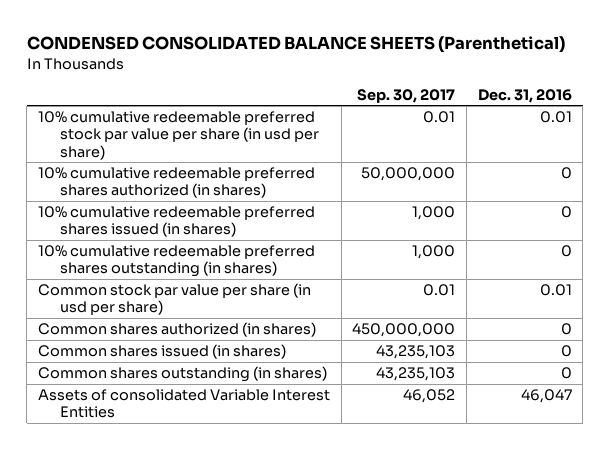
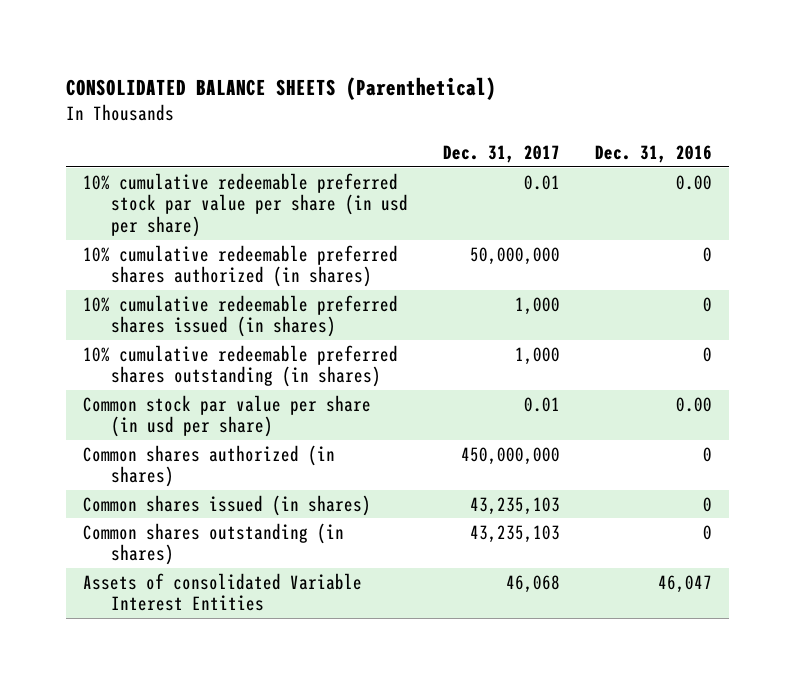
[26,36,565,54] CONDENSED CONSOLIDATED BALANCE SHEETS (Parenthetical) -> [65,76,496,100] CONSOLIDATED BALANCE SHEETS (Parenthetical)
[357,88,456,103] Sep. 30, 2017 -> none
none -> [442,145,560,164] Dec. 31, 2017
[539,111,572,124] 0.01 -> [675,174,712,190] 0.00
[539,284,572,297] 0.01 -> [675,396,712,412] 0.00

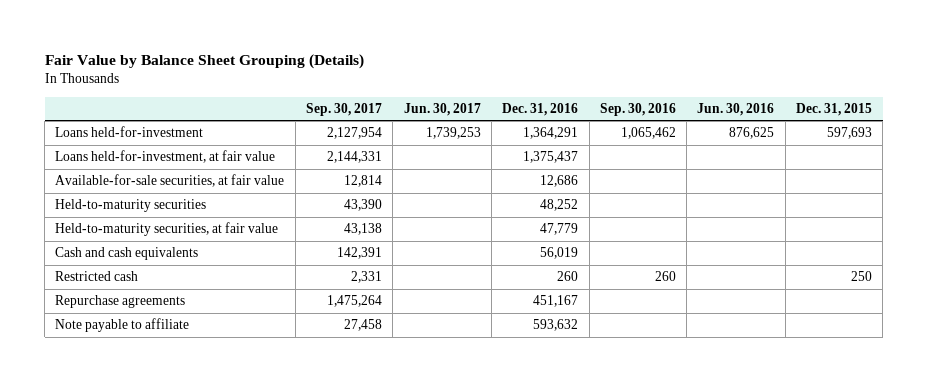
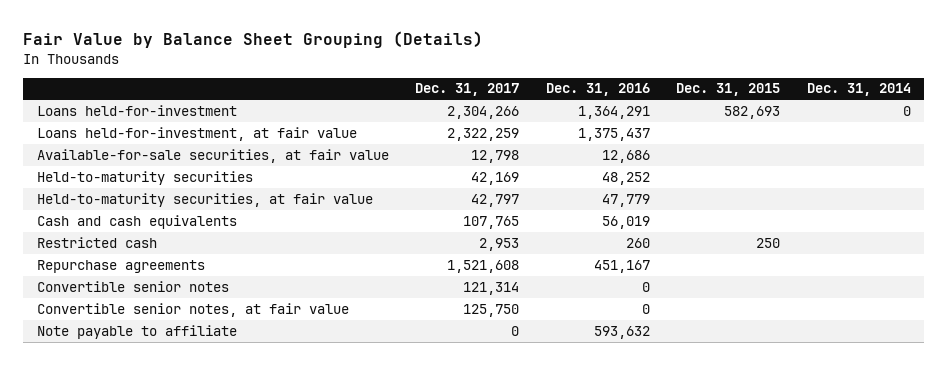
[306,102,383,116] Sep. 30, 2017 -> none
[403,102,481,116] Jun. 30, 2017 -> none
[599,102,676,116] Sep. 30, 2016 -> none
[697,102,775,116] Jun. 30, 2016 -> none
none -> [415,83,520,97] Dec. 31, 2017
none -> [806,83,911,97] Dec. 31, 2014
[827,127,873,140] 597,693 -> [724,105,781,119] 582,693
none -> [36,280,229,292] Convertible senior notes
none -> [36,302,349,317] Convertible senior notes, at fair value

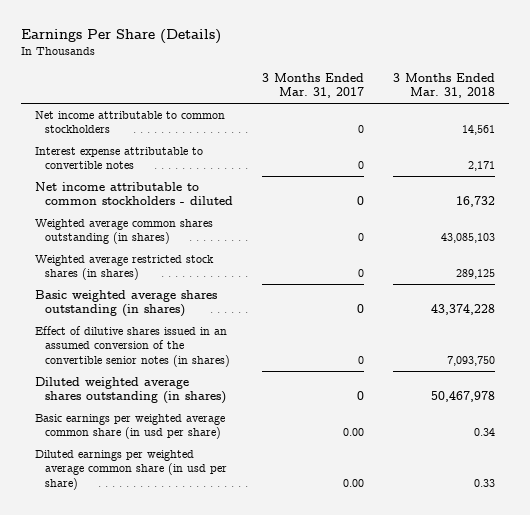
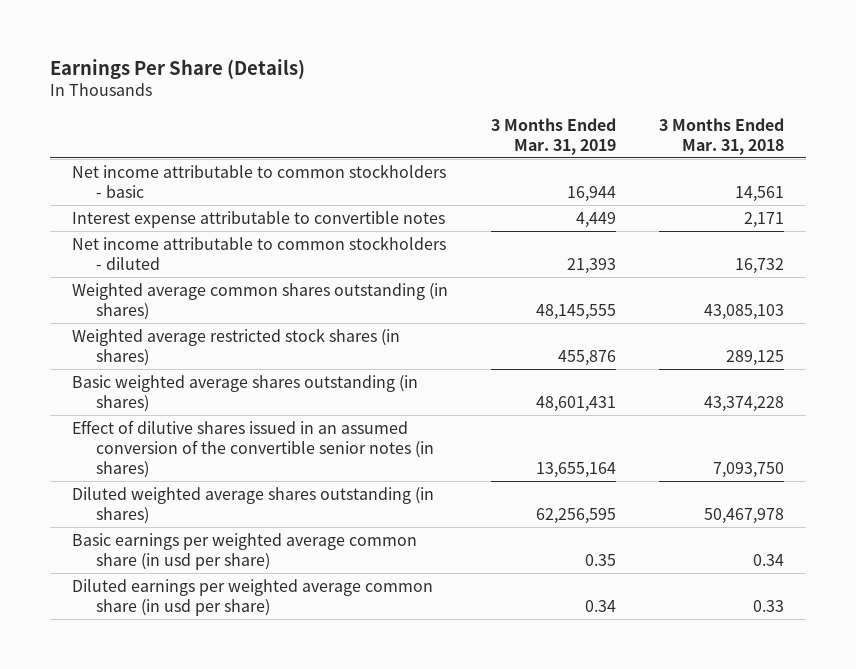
[261,72,364,99] 3 Months Ended Mar. 31, 2017 -> none
none -> [491,117,617,155] 3 Months Ended Mar. 31, 2019
[35,110,226,134] Net income attributable to common stockholders -> [71,163,446,198] Net income attributable to common stockholders - basic

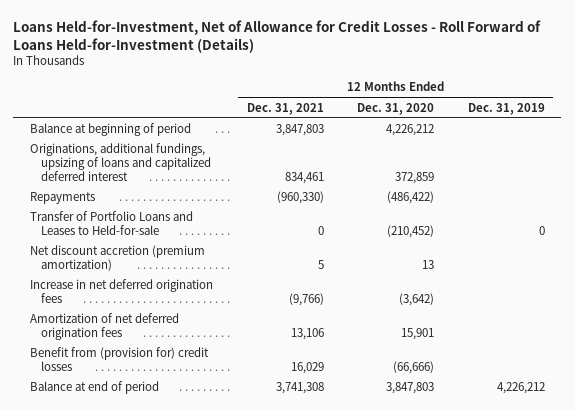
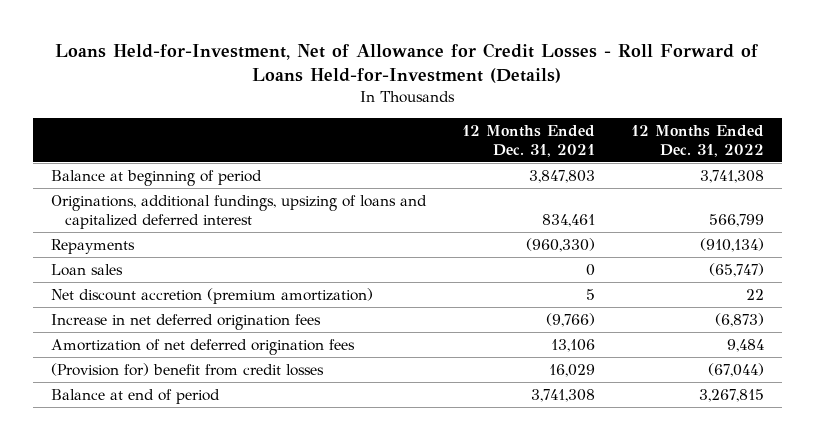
[357,102,435,115] Dec. 31, 2020 -> none
[467,102,545,115] Dec. 31, 2019 -> none
none -> [630,124,764,157] 12 Months Ended Dec. 31, 2022
[30,211,194,236] Transfer of Portfolio Loans and Leases to Held-for-sale -> none
none -> [50,263,123,276] Loan sales
[30,347,210,372] Benefit from (provision for) credit losses -> [50,362,324,376] (Provision for) benefit from credit losses

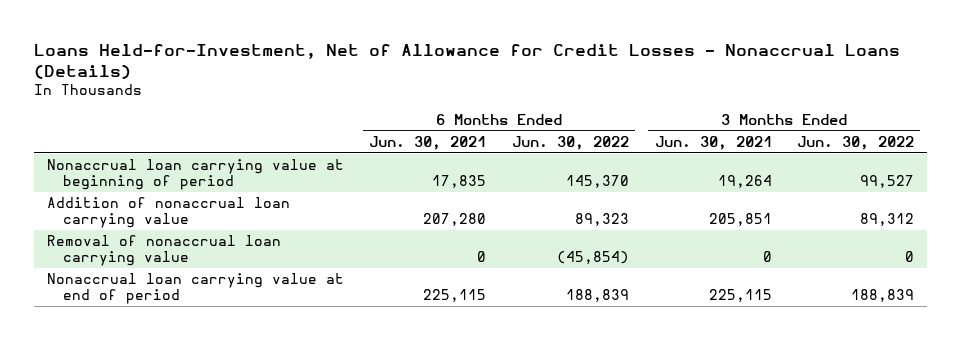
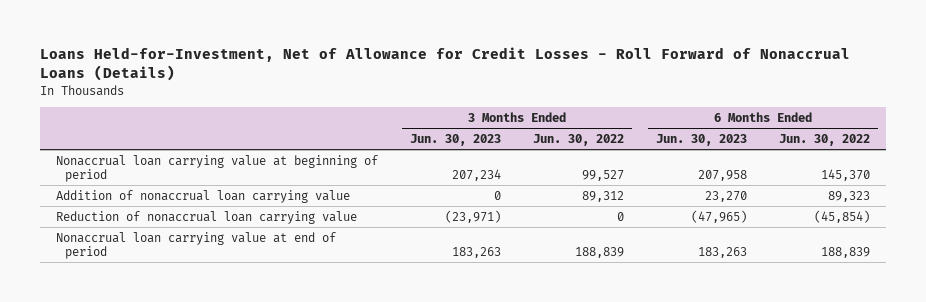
[34,43,901,79] Loans Held-for-Investment, Net of Allowance for Credit Losses - Nonaccrual Loans (Details) -> [40,47,851,82] Loans Held-for-Investment, Net of Allowance for Credit Losses - Roll Forward of Nonaccrual Loans (Details)
[369,135,487,150] Jun. 30, 2021 -> none
[654,135,772,150] Jun. 30, 2021 -> none
none -> [410,133,502,146] Jun. 30, 2023
none -> [655,133,747,146] Jun. 30, 2023
[46,235,281,267] Removal of nonaccrual loan carrying value -> [56,210,358,224] Reduction of nonaccrual loan carrying value

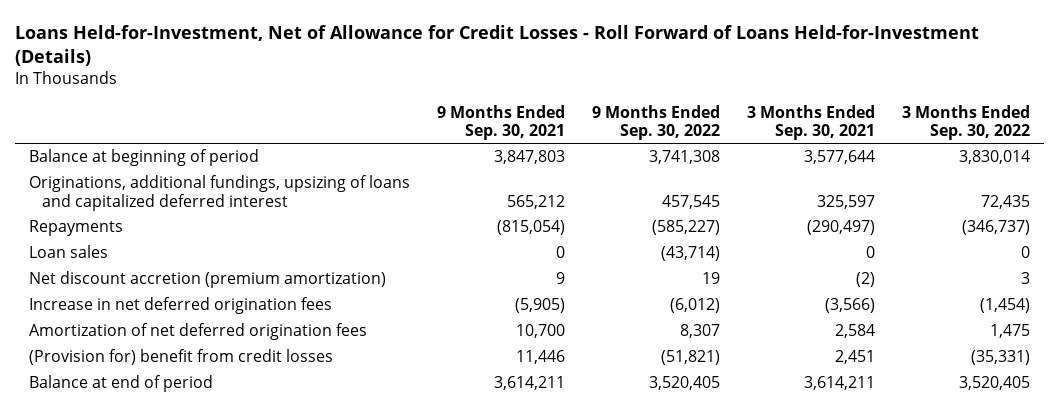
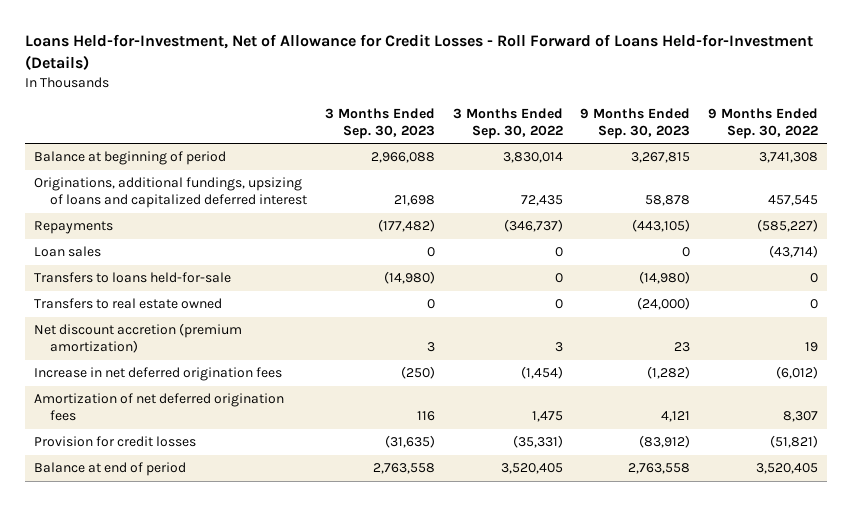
[437,104,566,140] 9 Months Ended Sep. 30, 2021 -> none
[747,104,876,140] 3 Months Ended Sep. 30, 2021 -> none
none -> [325,107,436,139] 3 Months Ended Sep. 30, 2023
none -> [580,107,691,139] 9 Months Ended Sep. 30, 2023
none -> [33,272,231,284] Transfers to loans held-for-sale
none -> [33,298,222,310] Transfers to real estate owned
[28,349,333,366] (Provision for) benefit from credit losses -> [33,436,196,448] Provision for credit losses

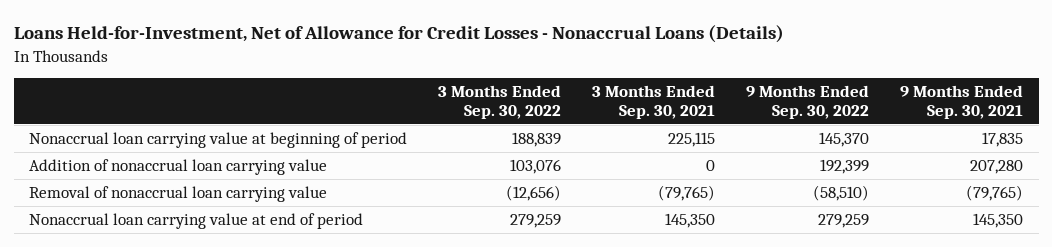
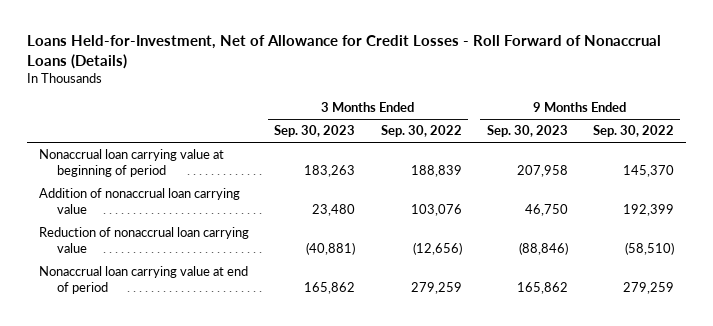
[13,25,784,44] Loans Held-for-Investment, Net of Allowance for Credit Losses - Nonaccrual Loans (Details) -> [26,35,661,69] Loans Held-for-Investment, Net of Allowance for Credit Losses - Roll Forward of Nonaccrual Loans (Details)
[592,84,716,120] 3 Months Ended Sep. 30, 2021 -> none
[900,84,1024,120] 9 Months Ended Sep. 30, 2021 -> none
none -> [274,125,356,138] Sep. 30, 2023
none -> [486,125,568,138] Sep. 30, 2023
[29,185,328,202] Removal of nonaccrual loan carrying value -> [39,227,250,253] Reduction of nonaccrual loan carrying value

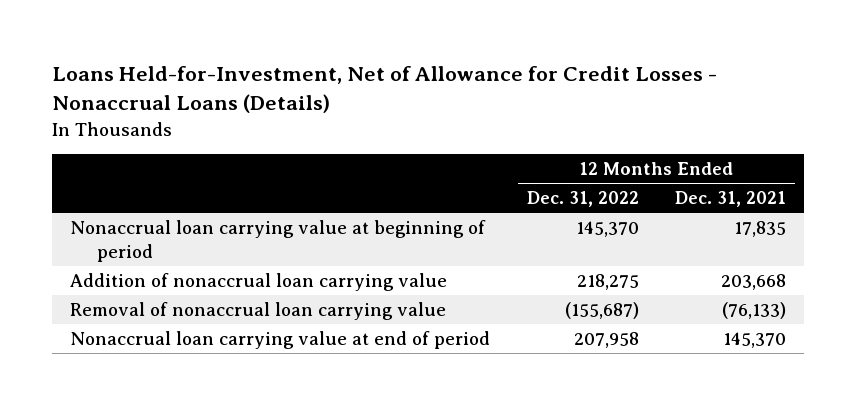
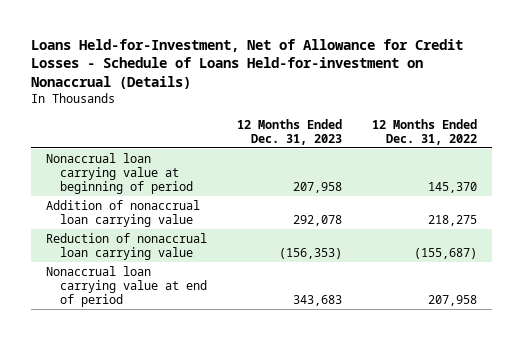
[52,66,718,114] Loans Held-for-Investment, Net of Allowance for Credit Losses - Nonaccrual Loans (Details) -> [31,38,464,89] Loans Held-for-Investment, Net of Allowance for Credit Losses - Schedule of Loans Held-for-investment on Nonaccrual (Details)
[674,191,786,208] Dec. 31, 2021 -> none
none -> [237,118,343,145] 12 Months Ended Dec. 31, 2023
[70,301,447,320] Removal of nonaccrual loan carrying value -> [45,232,207,260] Reduction of nonaccrual loan carrying value

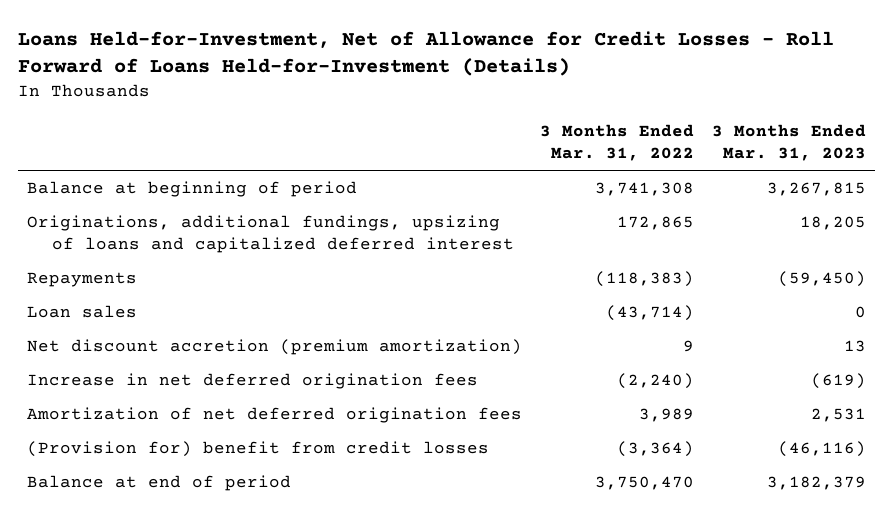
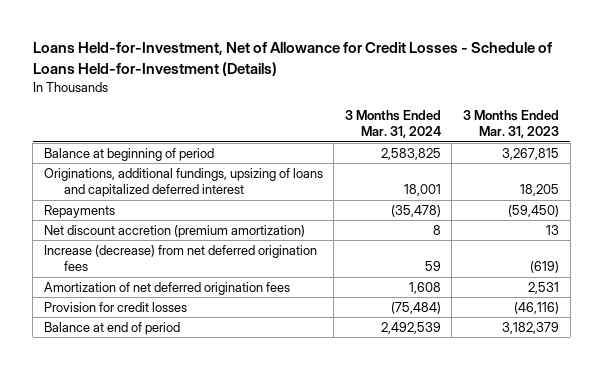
[17,30,834,77] Loans Held-for-Investment, Net of Allowance for Credit Losses - Roll Forward of Loans Held-for-Investment (Details) -> [32,42,552,76] Loans Held-for-Investment, Net of Allowance for Credit Losses - Schedule of Loans Held-for-Investment (Details)
[539,124,694,162] 3 Months Ended Mar. 31, 2022 -> none
none -> [344,109,441,139] 3 Months Ended Mar. 31, 2024
[26,305,137,319] Loan sales -> none
[26,373,478,390] Increase in net deferred origination fees -> [43,244,317,272] Increase (decrease) from net deferred origination fees
[26,441,489,458] (Provision for) benefit from credit losses -> [43,301,187,312] Provision for credit losses

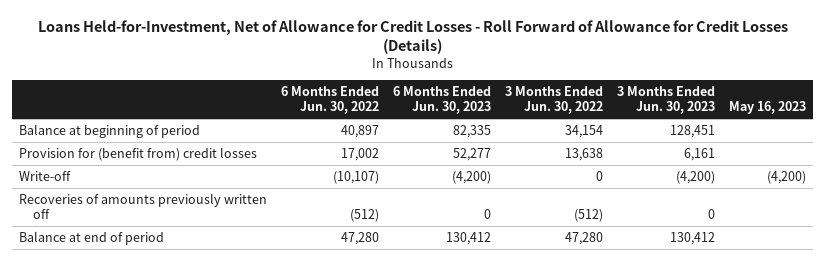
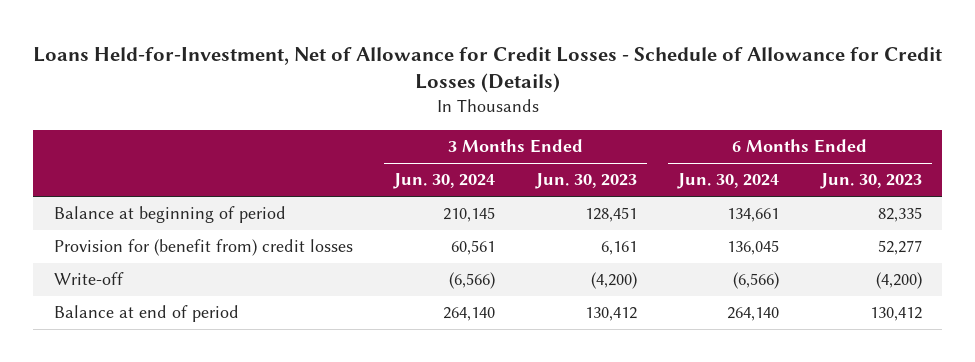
[37,19,788,54] Loans Held-for-Investment, Net of Allowance for Credit Losses - Roll Forward of Allowance for Credit Losses (Details) -> [32,46,942,94] Loans Held-for-Investment, Net of Allowance for Credit Losses - Schedule of Allowance for Credit Losses (Details)
[281,86,380,115] 6 Months Ended Jun. 30, 2022 -> none
[505,86,604,115] 3 Months Ended Jun. 30, 2022 -> none
[729,101,807,115] May 16, 2023 -> none
none -> [392,173,495,190] Jun. 30, 2024
none -> [677,173,780,190] Jun. 30, 2024
[19,192,268,220] Recoveries of amounts previously written off -> none

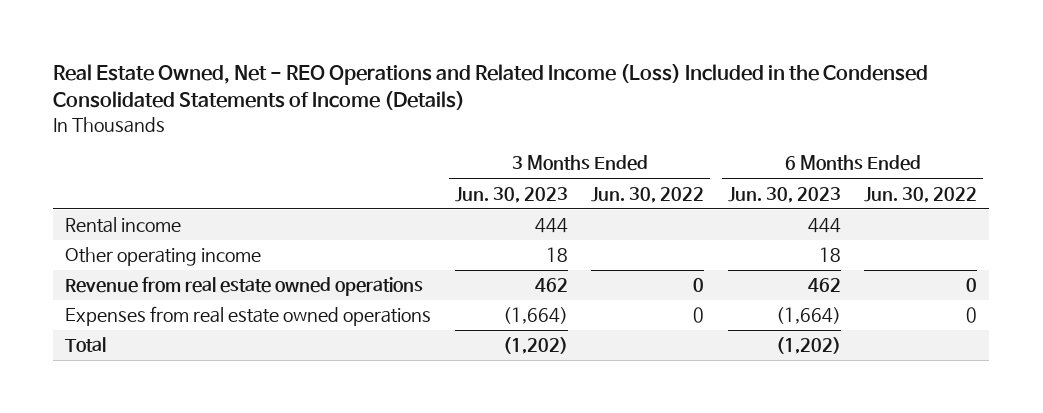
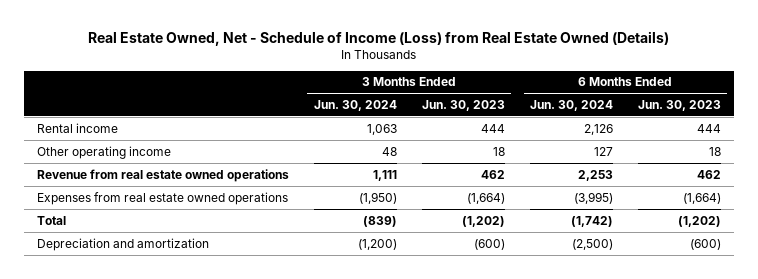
[53,64,929,111] Real Estate Owned, Net - REO Operations and Related Income (Loss) Included in the Condensed Consolidated Statements of Income (Details) -> [87,30,669,46] Real Estate Owned, Net - Schedule of Income (Loss) from Real Estate Owned (Details)
[591,186,705,203] Jun. 30, 2022 -> none
[864,186,978,203] Jun. 30, 2022 -> none
none -> [313,99,397,111] Jun. 30, 2024
none -> [529,99,613,111] Jun. 30, 2024
none -> [36,237,209,251] Depreciation and amortization

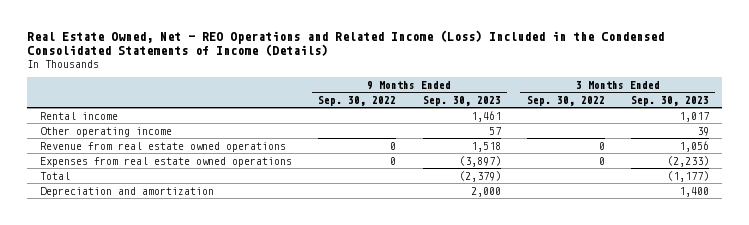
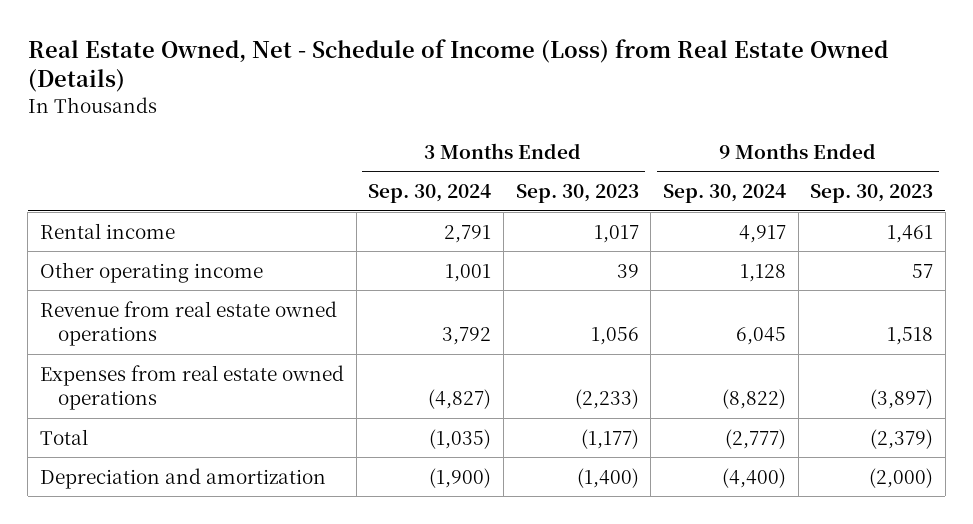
[27,30,665,57] Real Estate Owned, Net - REO Operations and Related Income (Loss) Included in the Condensed Consolidated Statements of Income (Details) -> [27,38,888,93] Real Estate Owned, Net - Schedule of Income (Loss) from Real Estate Owned (Details)
[318,95,397,106] Sep. 30, 2022 -> none
[526,95,605,106] Sep. 30, 2022 -> none
none -> [368,184,492,204] Sep. 30, 2024
none -> [662,184,786,204] Sep. 30, 2024
[470,186,501,197] 2,000 -> [869,467,934,488] (2,000)
[678,186,709,197] 1,400 -> [576,467,639,488] (1,400)

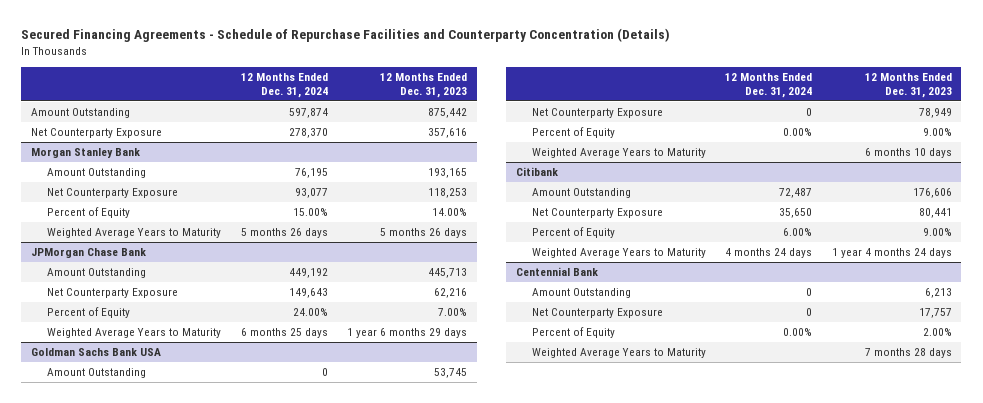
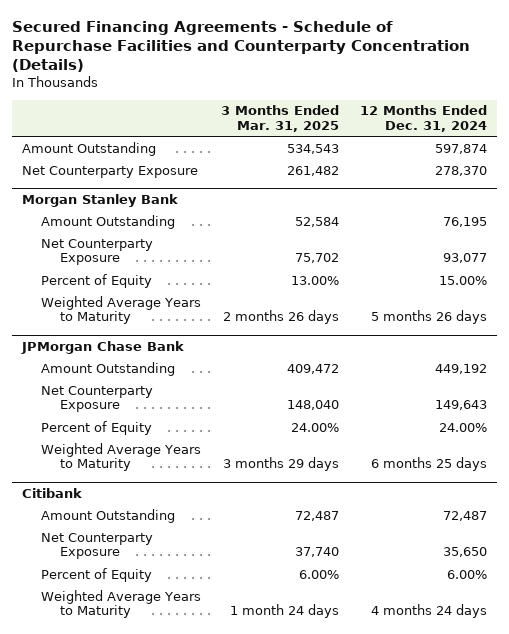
[380,72,468,98] 12 Months Ended Dec. 31, 2023 -> none
none -> [221,105,340,132] 3 Months Ended Mar. 31, 2025
[30,348,161,357] Goldman Sachs Bank USA -> none
[47,368,147,379] Amount Outstanding -> none
[532,108,664,119] Net Counterparty Exposure -> none
[532,127,616,139] Percent of Equity -> none
[532,148,707,159] Weighted Average Years to Maturity -> none
[515,267,598,277] Centennial Bank -> none
[532,288,632,299] Amount Outstanding -> none
[532,308,664,319] Net Counterparty Exposure -> none
[532,327,616,339] Percent of Equity -> none
[532,348,707,359] Weighted Average Years to Maturity -> none

